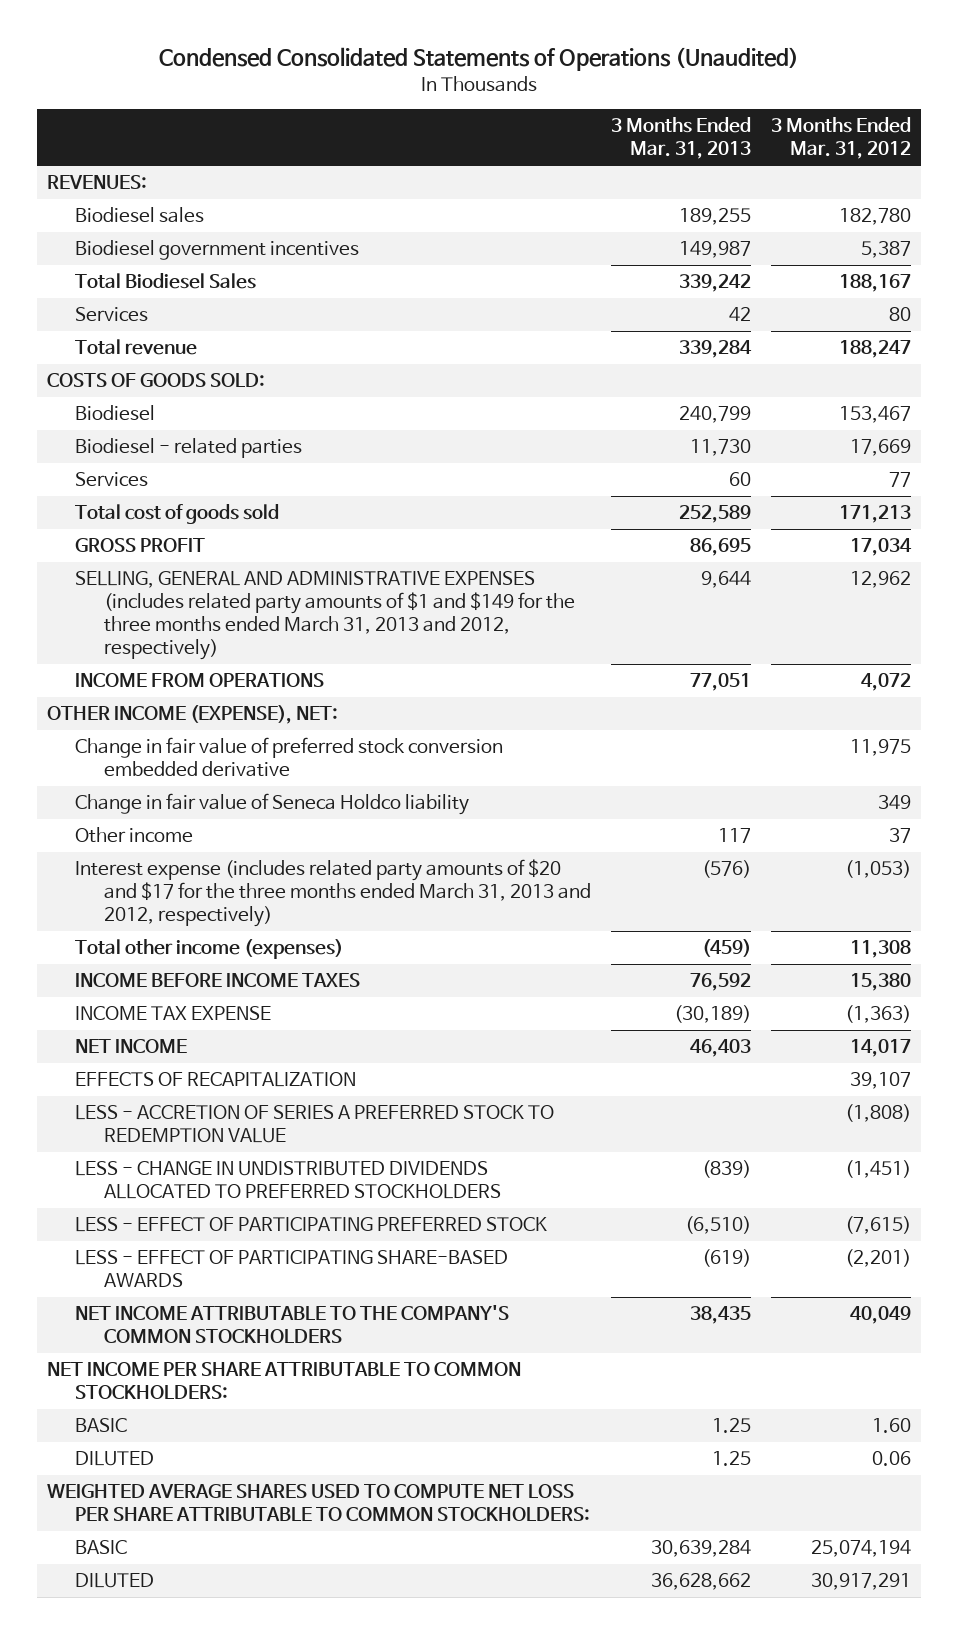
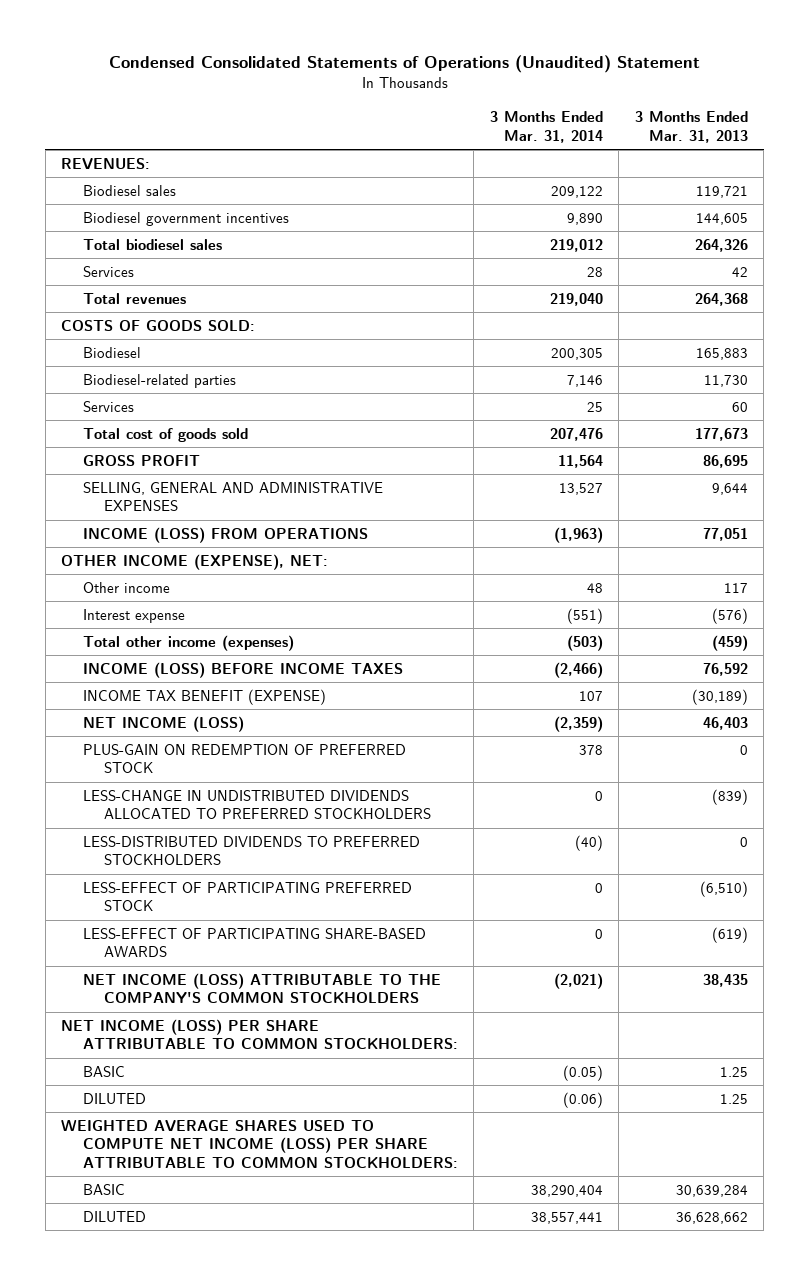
[158,47,799,72] Condensed Consolidated Statements of Operations (Unaudited) -> [108,55,700,74] Condensed Consolidated Statements of Operations (Unaudited) Statement
[770,117,911,160] 3 Months Ended Mar. 31, 2012 -> none
none -> [489,111,603,143] 3 Months Ended Mar. 31, 2014
[678,208,751,226] 189,255 -> [695,185,748,198] 119,721
[678,241,751,259] 149,987 -> [695,212,748,225] 144,605
[75,273,257,290] Total Biodiesel Sales -> [82,238,222,250] Total biodiesel sales
[678,274,751,293] 339,242 -> [694,238,748,252] 264,326
[75,339,198,356] Total revenue -> [82,292,186,304] Total revenues
[678,340,752,359] 339,284 -> [694,292,748,306] 264,368
[678,406,751,424] 240,799 -> [695,347,748,360] 165,883
[75,438,303,459] Biodiesel - related parties -> [82,373,236,388] Biodiesel-related parties
[678,505,751,524] 252,589 -> [694,427,748,441] 177,673
[75,571,575,661] SELLING, GENERAL AND ADMINISTRATIVE EXPENSES (includes related party amounts of $1 and $149 for the three months ended March 31, 2013 and 2012, respectively) -> [82,481,383,512] SELLING, GENERAL AND ADMINISTRATIVE EXPENSES
[75,673,325,688] INCOME FROM OPERATIONS -> [82,526,368,543] INCOME (LOSS) FROM OPERATIONS
[75,737,504,778] Change in fair value of preferred stock conversion embedded derivative -> none
[75,793,470,816] Change in fair value of Seneca Holdco liability -> none
[75,859,591,928] Interest expense (includes related party amounts of $20 and $17 for the three months ended March 31, 2013 and 2012, respectively) -> [82,608,185,623] Interest expense
[75,1072,357,1088] EFFECTS OF RECAPITALIZATION -> none
[75,1105,555,1144] LESS - ACCRETION OF SERIES A PREFERRED STOCK TO REDEMPTION VALUE -> none
[75,973,361,988] INCOME BEFORE INCOME TAXES -> [82,661,403,678] INCOME (LOSS) BEFORE INCOME TAXES
[75,1006,272,1021] INCOME TAX EXPENSE -> [82,688,326,705] INCOME TAX BENEFIT (EXPENSE)
[75,1039,188,1054] NET INCOME -> [82,715,244,732] NET INCOME (LOSS)
none -> [82,743,406,774] PLUS-GAIN ON REDEMPTION OF PREFERRED STOCK
[75,1161,501,1200] LESS - CHANGE IN UNDISTRIBUTED DIVIDENDS ALLOCATED TO PREFERRED STOCKHOLDERS -> [82,789,432,820] LESS-CHANGE IN UNDISTRIBUTED DIVIDENDS ALLOCATED TO PREFERRED STOCKHOLDERS
none -> [82,835,420,866] LESS-DISTRIBUTED DIVIDENDS TO PREFERRED STOCKHOLDERS
[75,1217,548,1233] LESS - EFFECT OF PARTICIPATING PREFERRED STOCK -> [82,881,412,912] LESS-EFFECT OF PARTICIPATING PREFERRED STOCK
[75,1250,509,1288] LESS - EFFECT OF PARTICIPATING SHARE-BASED AWARDS -> [82,927,426,958] LESS-EFFECT OF PARTICIPATING SHARE-BASED AWARDS
[75,1305,510,1344] NET INCOME ATTRIBUTABLE TO THE COMPANY'S COMMON STOCKHOLDERS -> [82,972,441,1004] NET INCOME (LOSS) ATTRIBUTABLE TO THE COMPANY'S COMMON STOCKHOLDERS
[46,1362,521,1400] NET INCOME PER SHARE ATTRIBUTABLE TO COMMON STOCKHOLDERS: -> [61,1018,458,1050] NET INCOME (LOSS) PER SHARE ATTRIBUTABLE TO COMMON STOCKHOLDERS:
[46,1484,591,1522] WEIGHTED AVERAGE SHARES USED TO COMPUTE NET LOSS PER SHARE ATTRIBUTABLE TO COMMON STOCKHOLDERS: -> [61,1119,458,1168] WEIGHTED AVERAGE SHARES USED TO COMPUTE NET INCOME (LOSS) PER SHARE ATTRIBUTABLE TO COMMON STOCKHOLDERS:

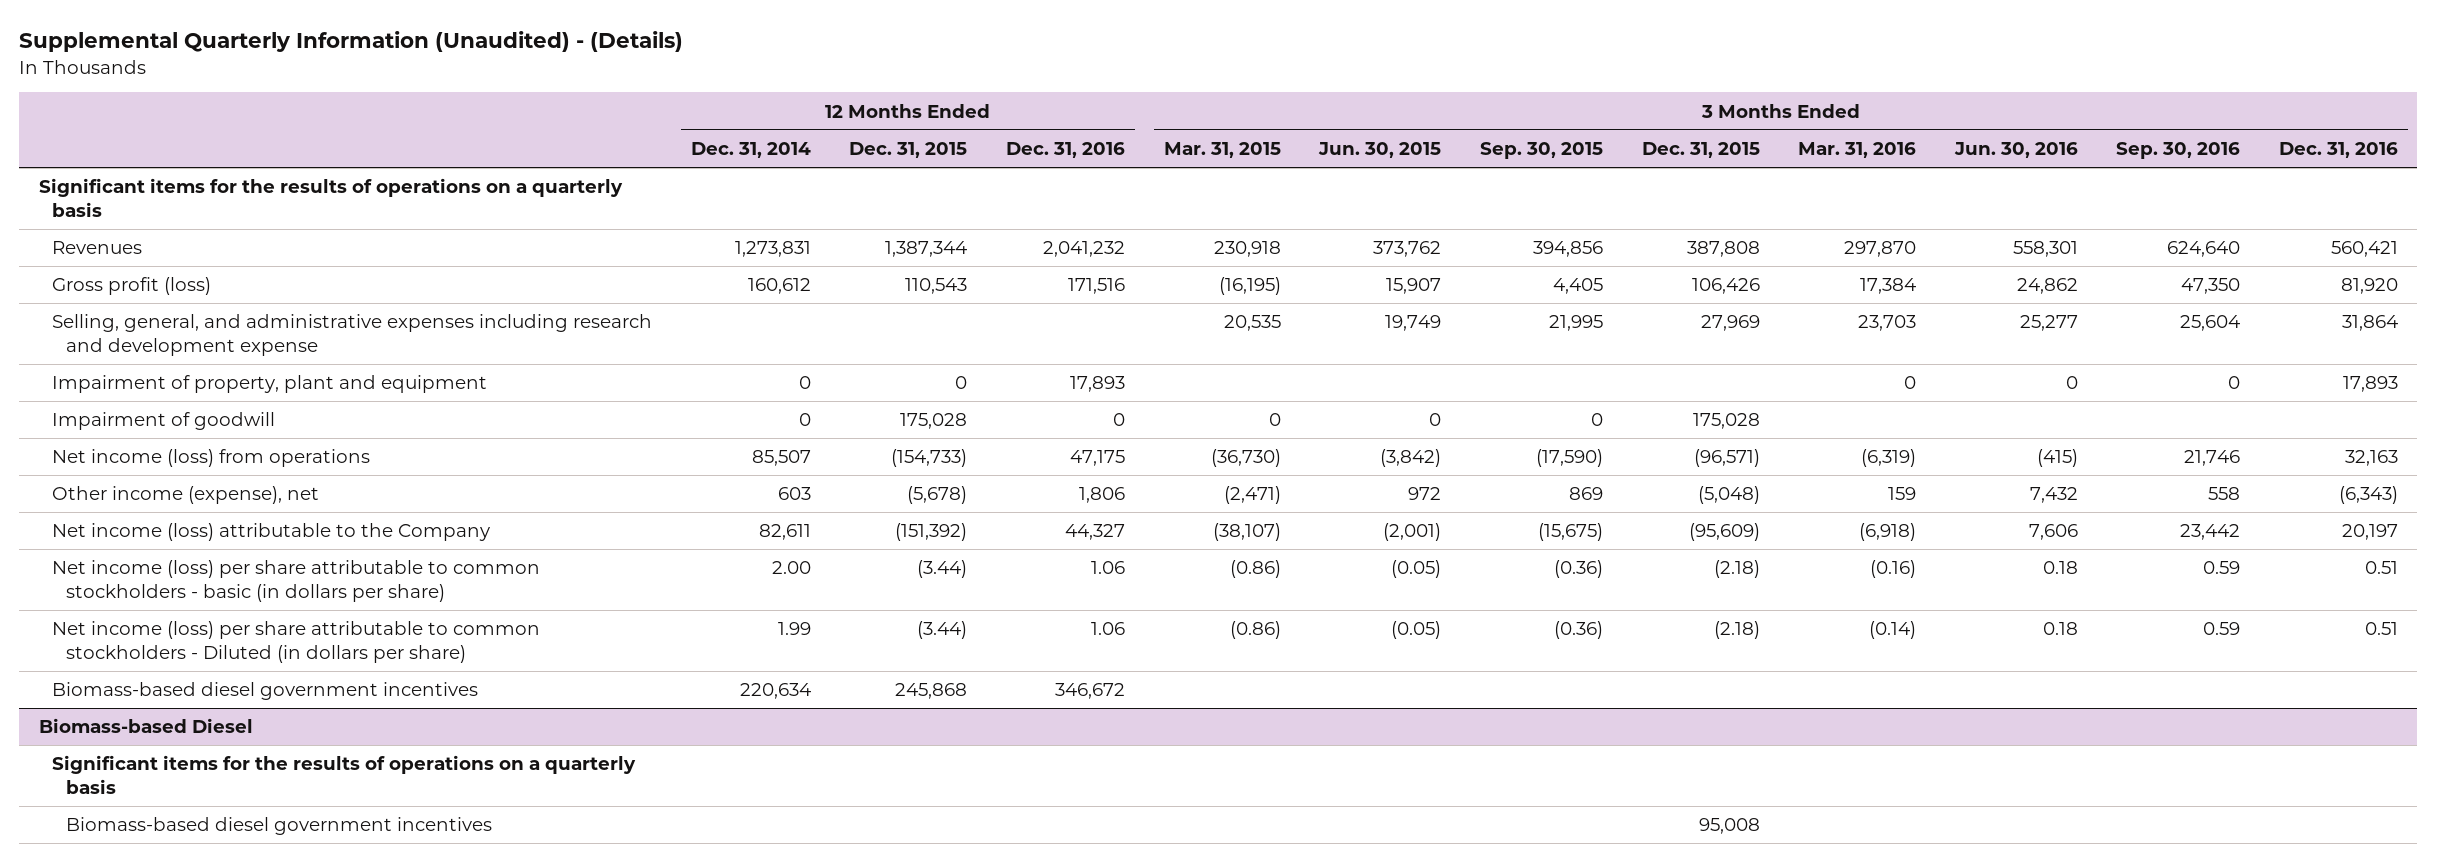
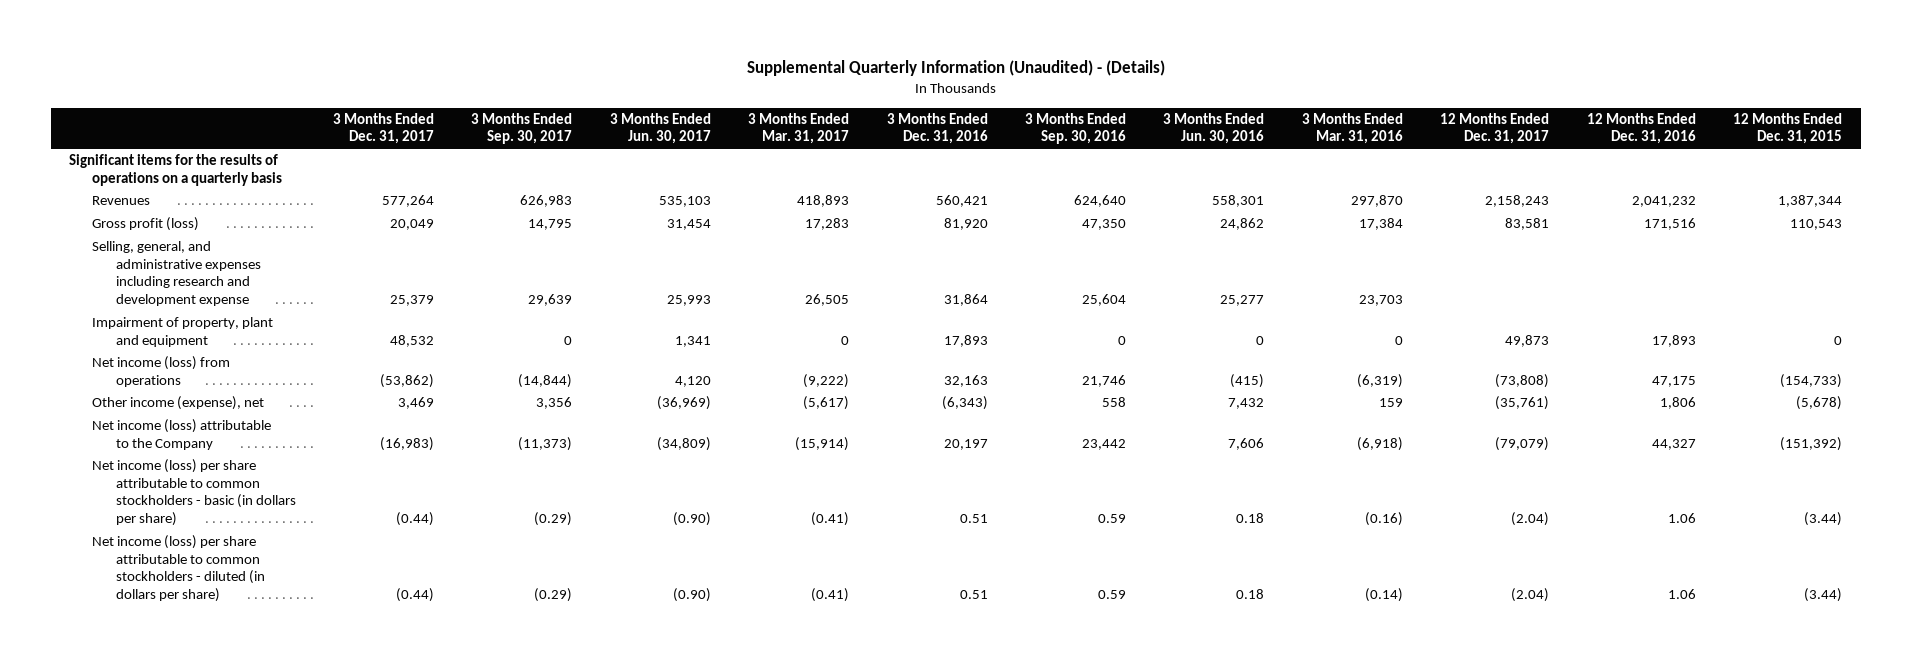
[690,141,811,158] Dec. 31, 2014 -> none
[1163,141,1281,158] Mar. 31, 2015 -> none
[1318,141,1442,158] Jun. 30, 2015 -> none
[1479,141,1603,159] Sep. 30, 2015 -> none
[1641,141,1760,158] Dec. 31, 2015 -> none
none -> [332,112,434,145] 3 Months Ended Dec. 31, 2017
none -> [471,112,573,145] 3 Months Ended Sep. 30, 2017
none -> [609,112,711,145] 3 Months Ended Jun. 30, 2017
none -> [748,112,850,145] 3 Months Ended Mar. 31, 2017
none -> [1440,112,1550,145] 12 Months Ended Dec. 31, 2017
[52,412,276,431] Impairment of goodwill -> none
[52,682,479,701] Biomass-based diesel government incentives -> none
[38,718,253,734] Biomass-based Diesel -> none
[52,755,637,795] Significant items for the results of operations on a quarterly basis -> none
[65,817,492,836] Biomass-based diesel government incentives -> none
[52,621,541,664] Net income (loss) per share attributable to common stockholders - Diluted (in dollars per share) -> [92,535,265,602] Net income (loss) per share attributable to common stockholders - diluted (in dollars per share)

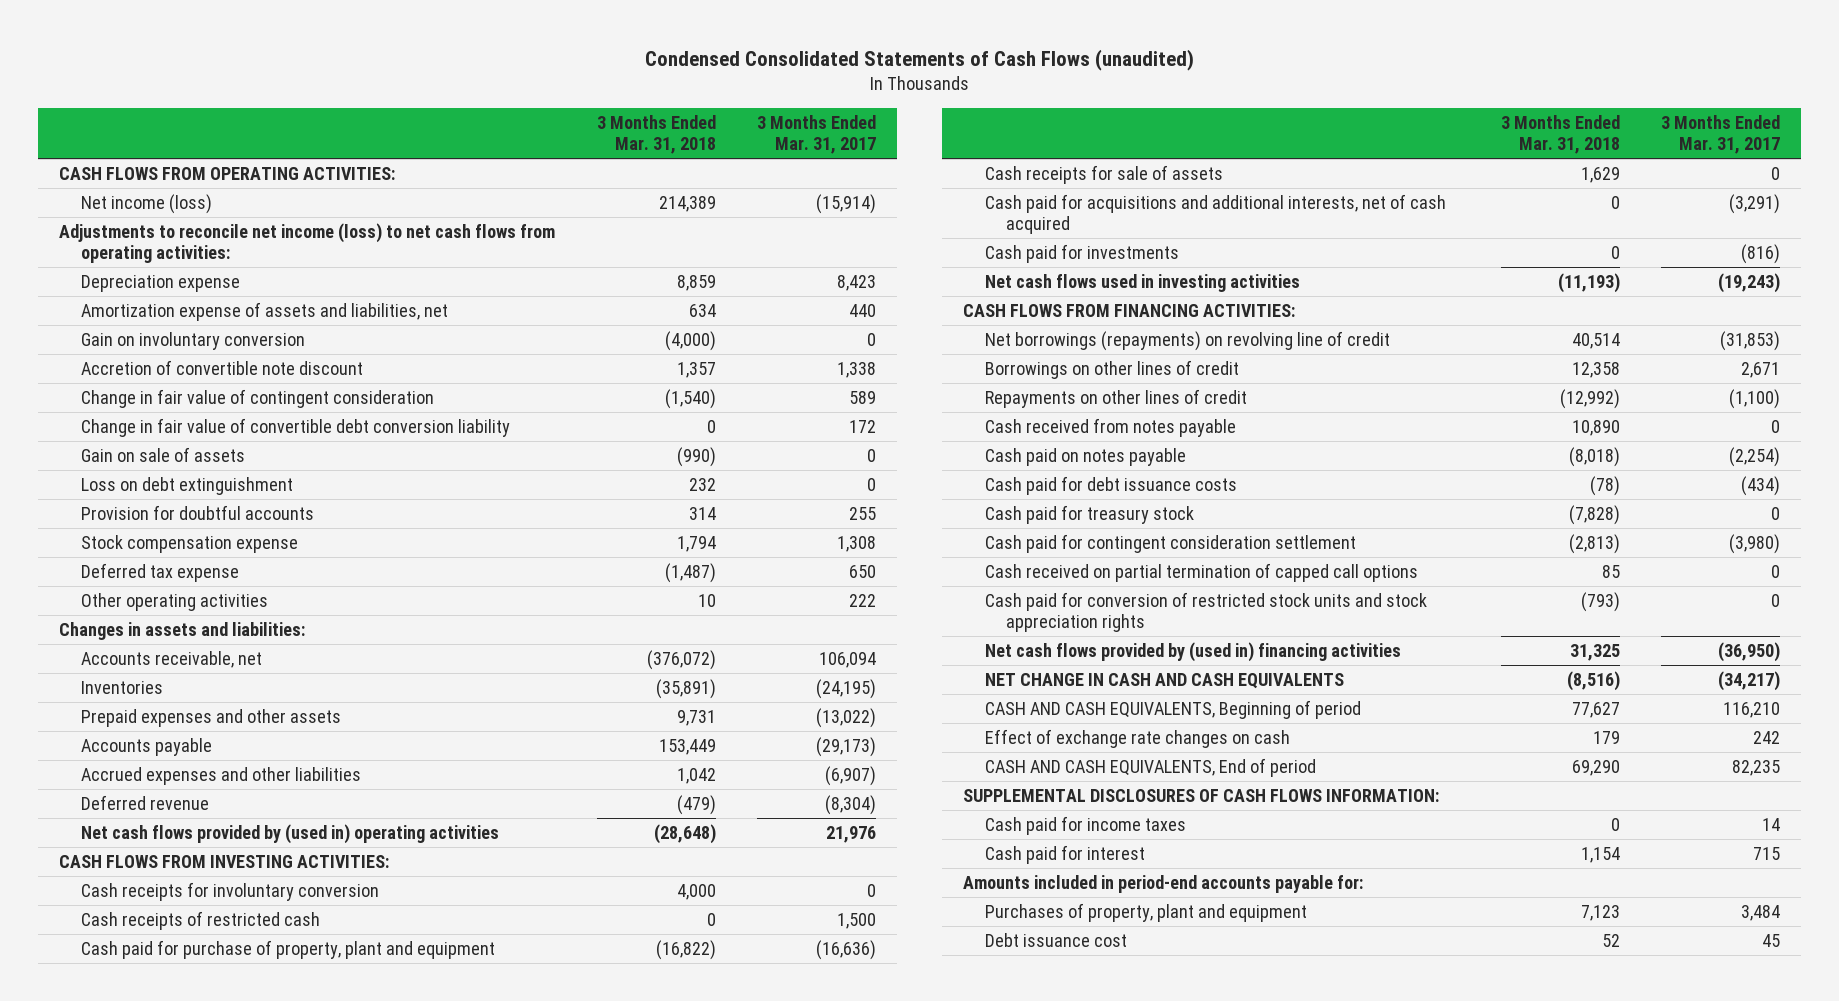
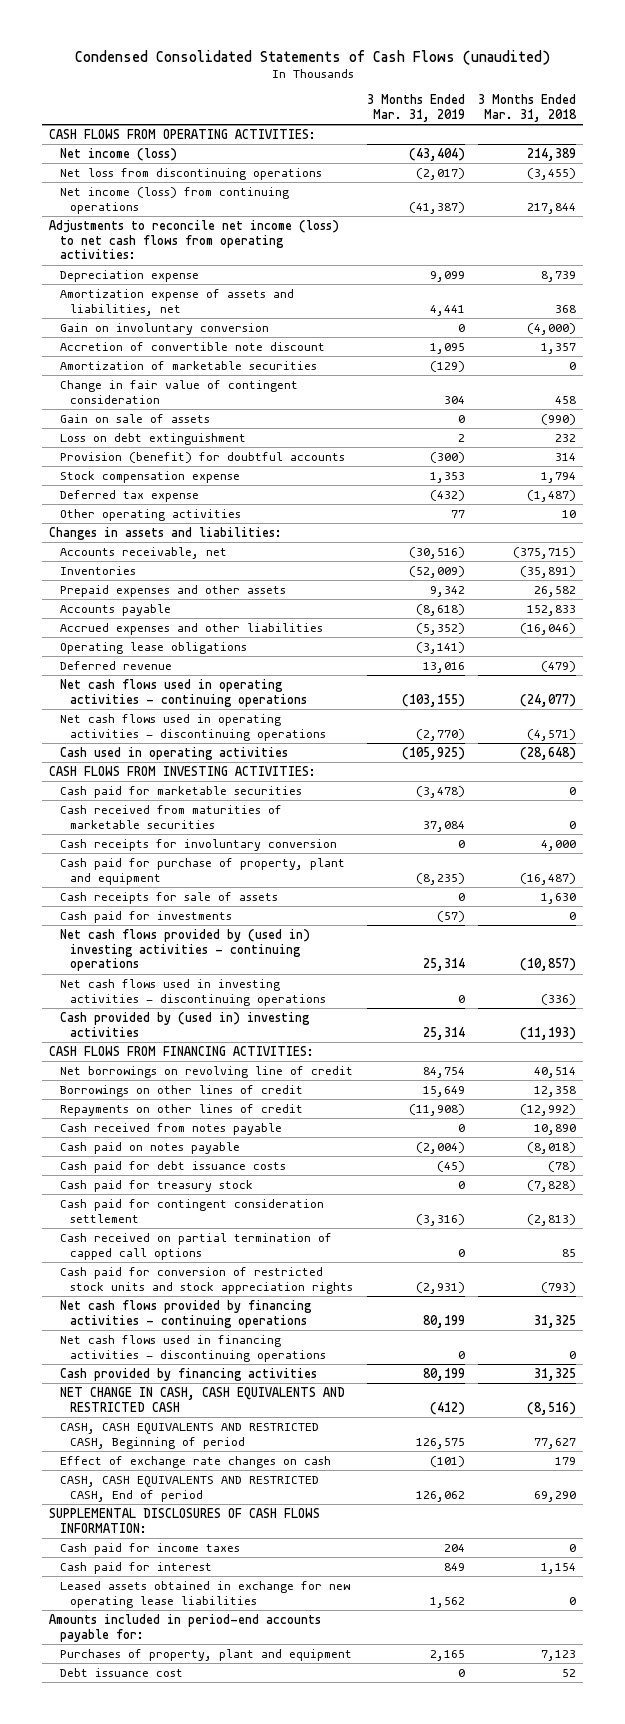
[757,115,877,155] 3 Months Ended Mar. 31, 2017 -> none
none -> [366,94,465,123] 3 Months Ended Mar. 31, 2019
none -> [59,167,322,180] Net loss from discontinuing operations
none -> [59,186,289,214] Net income (loss) from continuing operations
[676,274,716,291] 8,859 -> [541,270,577,282] 8,739
[688,303,716,317] 634 -> [555,304,577,313] 368
[80,417,510,437] Change in fair value of convertible debt conversion liability -> none
none -> [59,360,317,370] Amortization of marketable securities
[664,388,716,409] (1,540) -> [555,395,577,404] 458
[80,504,314,520] Provision for doubtful accounts -> [59,451,345,463] Provision (benefit) for doubtful accounts
[646,649,716,670] (376,072) -> [513,546,577,559] (375,715)
[676,709,716,726] 9,731 -> [534,585,577,597] 26,582
[658,738,716,755] 153,449 -> [527,604,577,616] 152,833
[676,767,716,784] 1,042 -> [520,622,577,635] (16,046)
none -> [59,641,247,654] Operating lease obligations
[80,823,499,844] Net cash flows provided by (used in) operating activities -> [59,678,308,707] Net cash flows used in operating activities - continuing operations
[653,823,716,844] (28,648) -> [520,693,577,707] (24,077)
none -> [59,713,327,741] Net cash flows used in operating activities - discontinuing operations
none -> [59,746,288,760] Cash used in operating activities
none -> [59,785,302,798] Cash paid for marketable securities
none -> [59,804,282,829] Cash received from maturities of marketable securities
[80,910,320,930] Cash receipts of restricted cash -> none
[984,193,1446,234] Cash paid for acquisitions and additional interests, net of cash acquired -> none
[655,939,716,960] (16,822) -> [520,872,577,885] (16,487)
[1580,166,1620,183] 1,629 -> [541,892,577,904] 1,630
[984,273,1300,292] Net cash flows used in investing activities -> [59,928,310,972] Net cash flows provided by (used in) investing activities - continuing operations
[1557,272,1620,293] (11,193) -> [520,958,577,972] (10,857)
none -> [59,978,327,1006] Net cash flows used in investing activities - discontinuing operations
none -> [59,1011,310,1037] Cash provided by (used in) investing activities
[984,330,1390,351] Net borrowings (repayments) on revolving line of credit -> [59,1065,353,1078] Net borrowings on revolving line of credit
[984,641,1401,662] Net cash flows provided by (used in) financing activities -> [59,1299,312,1328] Net cash flows provided by financing activities - continuing operations
none -> [59,1334,327,1362] Net cash flows used in financing activities - discontinuing operations
none -> [59,1367,317,1381] Cash provided by financing activities
[984,672,1344,689] NET CHANGE IN CASH AND CASH EQUIVALENTS -> [59,1386,345,1412] NET CHANGE IN CASH, CASH EQUIVALENTS AND RESTRICTED CASH
[984,699,1361,719] CASH AND CASH EQUIVALENTS, Beginning of period -> [59,1422,319,1449] CASH, CASH EQUIVALENTS AND RESTRICTED CASH, Beginning of period
[984,757,1316,777] CASH AND CASH EQUIVALENTS, End of period -> [59,1475,319,1502] CASH, CASH EQUIVALENTS AND RESTRICTED CASH, End of period
none -> [59,1580,350,1608] Leased assets obtained in exchange for new operating lease liabilities

